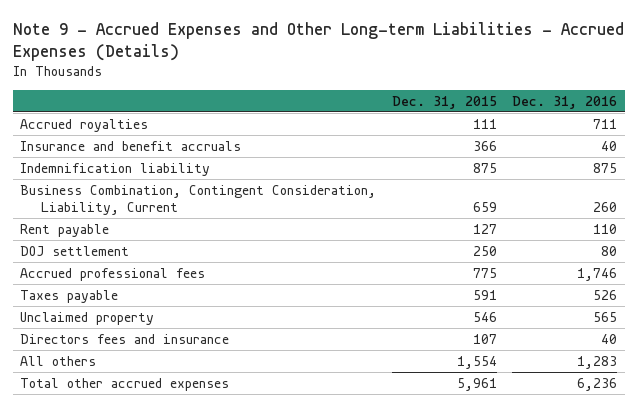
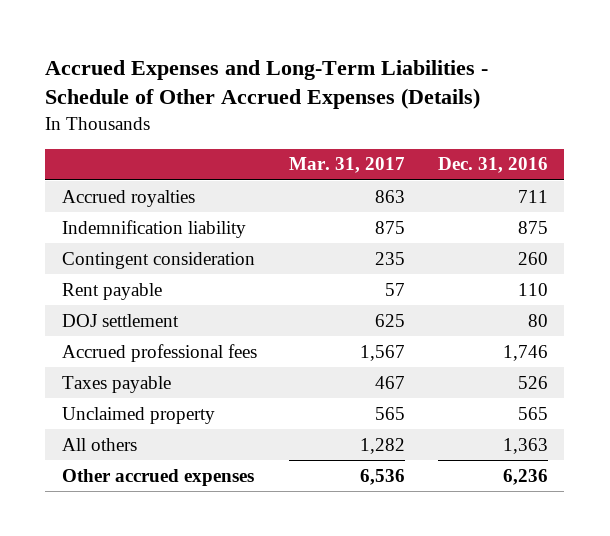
[12,21,624,61] Note 9 - Accrued Expenses and Other Long-term Liabilities - Accrued Expenses (Details) -> [45,59,489,110] Accrued Expenses and Long-Term Liabilities - Schedule of Other Accrued Expenses (Details)
[391,96,497,110] Dec. 31, 2015 -> none
none -> [289,157,406,174] Mar. 31, 2017
[20,140,242,151] Insurance and benefit accruals -> none
[20,184,377,216] Business Combination, Contingent Consideration, Liability, Current -> [61,251,255,269] Contingent consideration
[20,333,230,344] Directors fees and insurance -> none
[576,355,617,369] 1,283 -> [503,437,549,454] 1,363
[20,377,230,391] Total other accrued expenses -> [61,468,254,486] Other accrued expenses

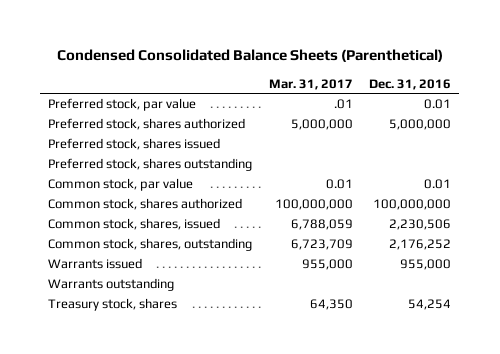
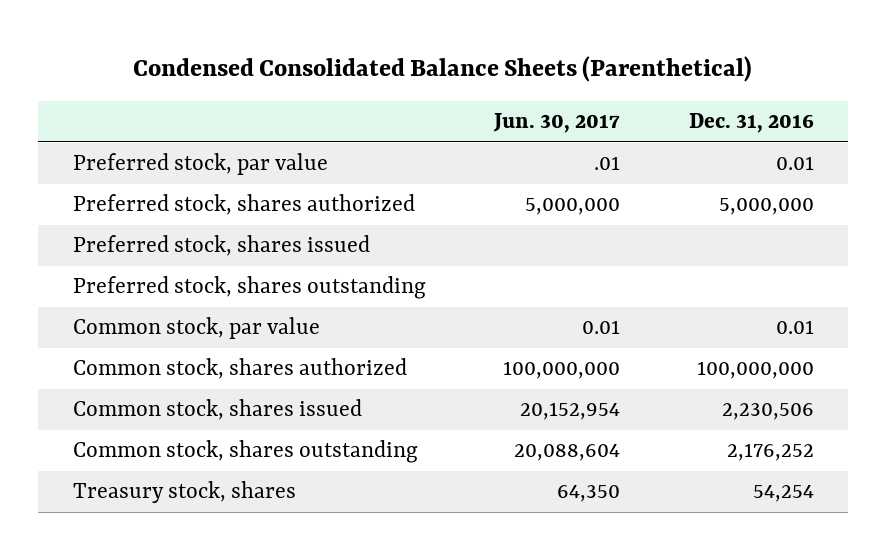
[268,78,353,90] Mar. 31, 2017 -> none
none -> [493,113,621,134] Jun. 30, 2017
[48,258,143,270] Warrants issued -> none
[48,278,175,292] Warrants outstanding -> none
[48,218,221,231] Common stock, shares, issued -> [72,399,362,421] Common stock, shares issued
[48,238,253,252] Common stock, shares, outstanding -> [72,440,418,464] Common stock, shares outstanding

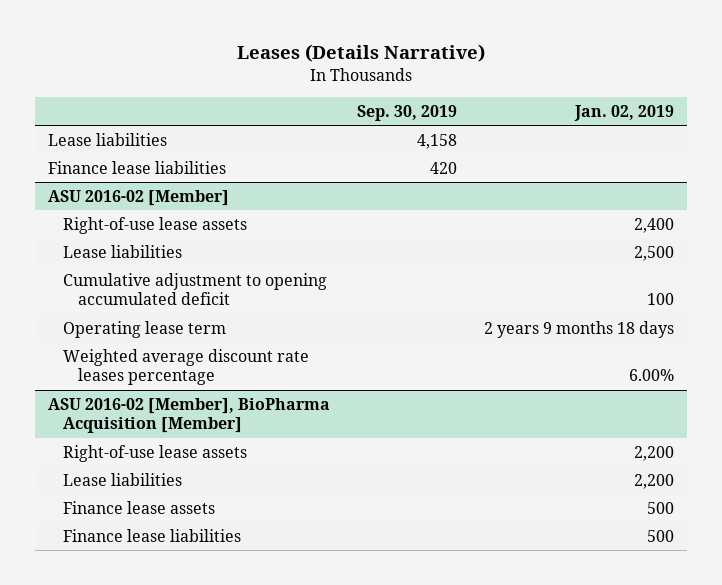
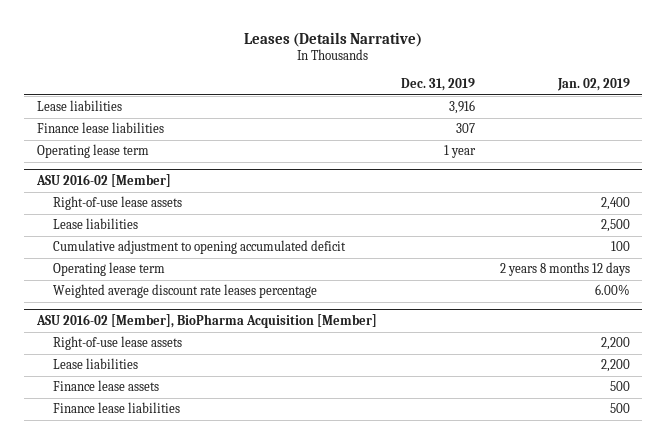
[356,104,457,121] Sep. 30, 2019 -> none
none -> [401,78,476,92] Dec. 31, 2019
none -> [36,144,149,159] Operating lease term
[483,320,674,338] 2 years 9 months 18 days -> [500,262,631,277] 2 years 8 months 12 days

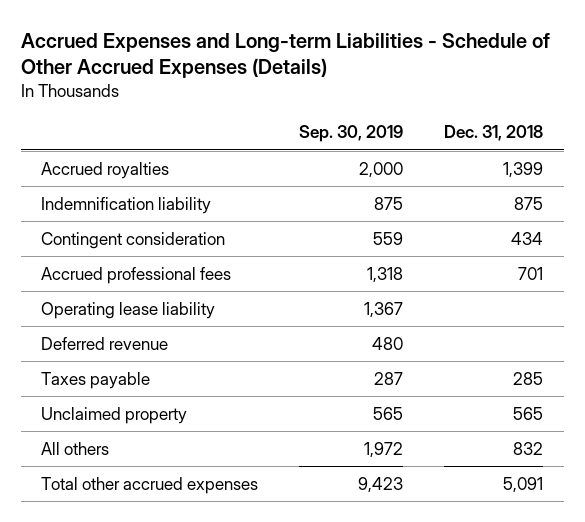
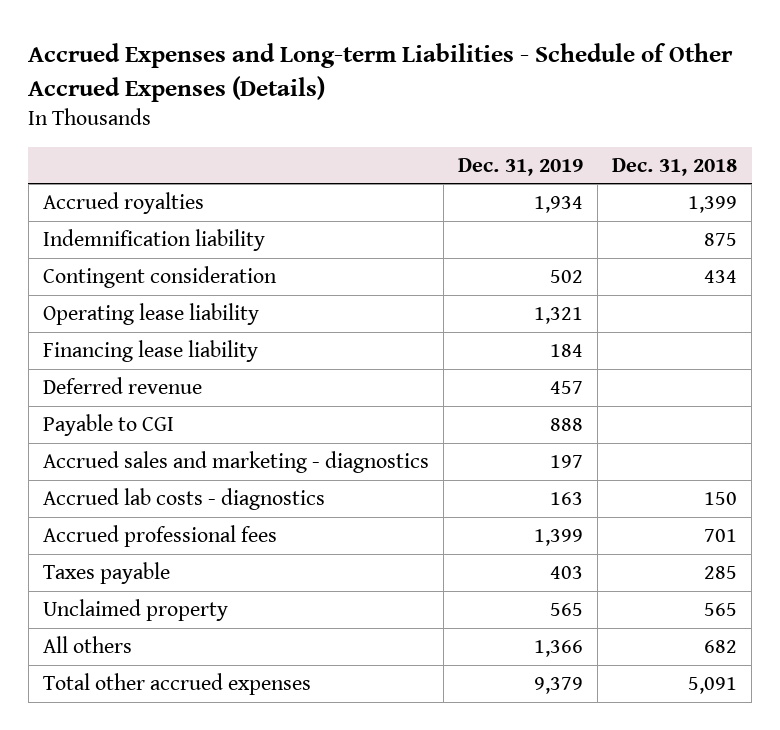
[299,125,404,143] Sep. 30, 2019 -> none
none -> [458,157,584,176] Dec. 31, 2019
none -> [42,340,258,363] Financing lease liability
none -> [42,414,174,437] Payable to CGI
none -> [42,451,429,474] Accrued sales and marketing - diagnostics
none -> [42,488,325,511] Accrued lab costs - diagnostics
[41,266,232,284] Accrued professional fees -> [42,525,277,548] Accrued professional fees
[513,441,544,455] 832 -> [704,640,738,654] 682

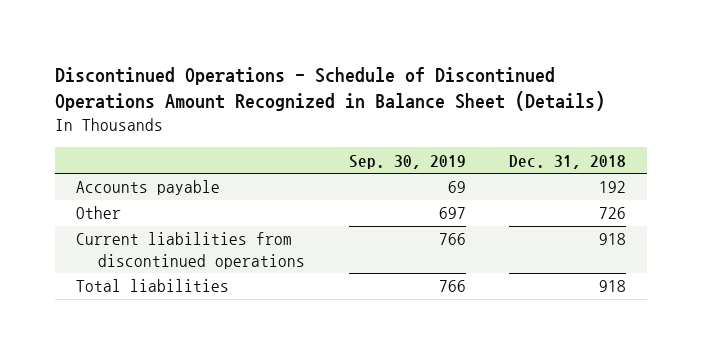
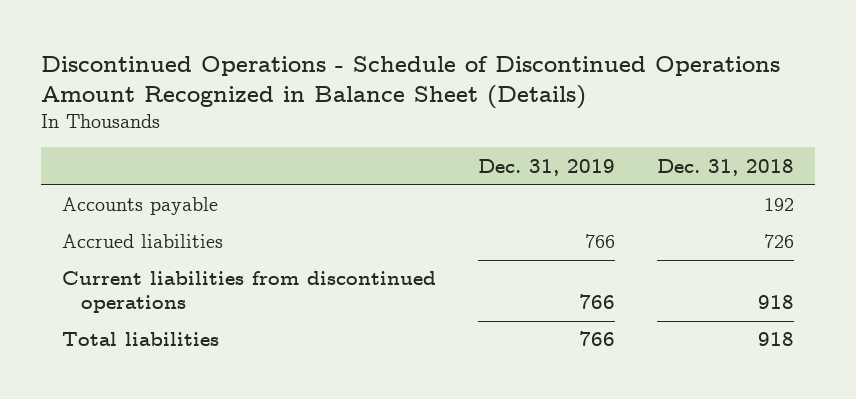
[348,154,466,169] Sep. 30, 2019 -> none
none -> [478,158,616,176] Dec. 31, 2019
[76,206,122,220] Other -> [62,234,224,249] Accrued liabilities

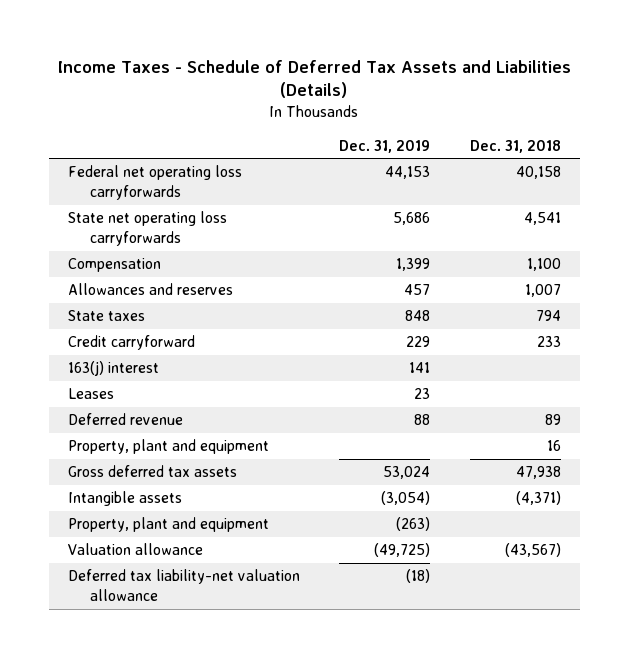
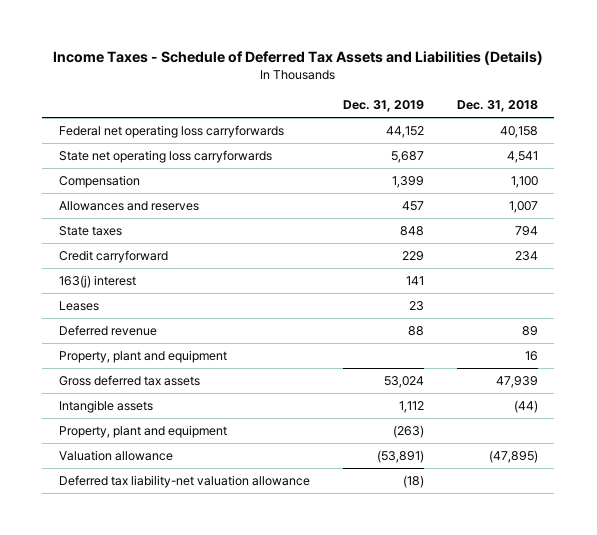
[385,166,431,180] 44,153 -> [385,126,424,139] 44,152
[393,212,431,226] 5,686 -> [390,151,424,164] 5,687
[536,336,561,348] 233 -> [514,251,538,262] 234
[515,466,561,480] 47,938 -> [495,376,538,389] 47,939
[381,491,431,506] (3,054) -> [398,401,424,414] 1,112
[515,491,561,506] (4,371) -> [513,400,538,414] (44)
[374,543,431,558] (49,725) -> [376,450,424,464] (53,891)
[504,543,561,558] (43,567) -> [488,450,538,464] (47,895)

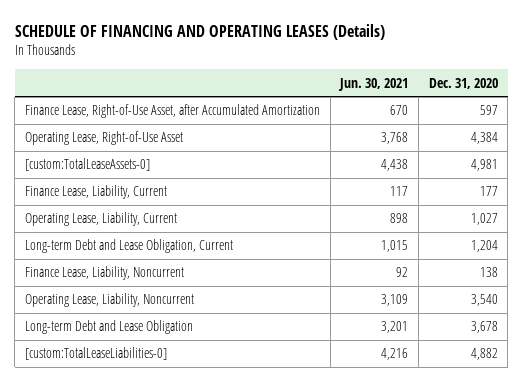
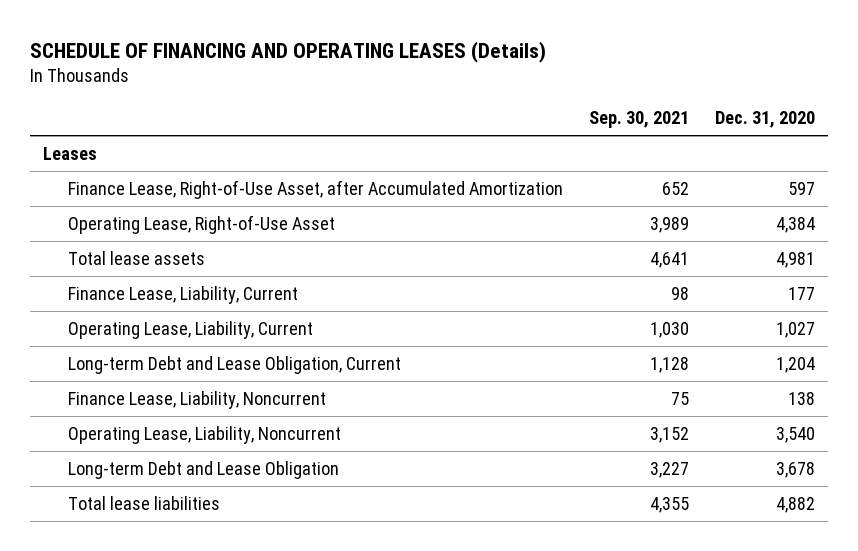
[338,77,409,91] Jun. 30, 2021 -> none
none -> [588,111,689,129] Sep. 30, 2021
none -> [42,146,97,160] Leases
[25,158,151,172] [custom:TotalLeaseAssets-0] -> [67,250,205,265] Total lease assets
[25,347,168,361] [custom:TotalLeaseLiabilities-0] -> [67,495,220,510] Total lease liabilities

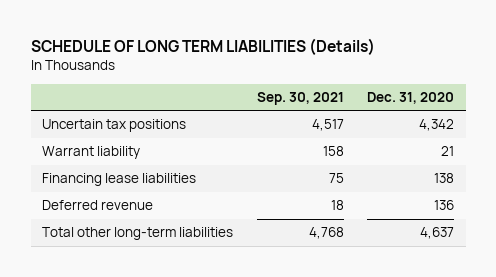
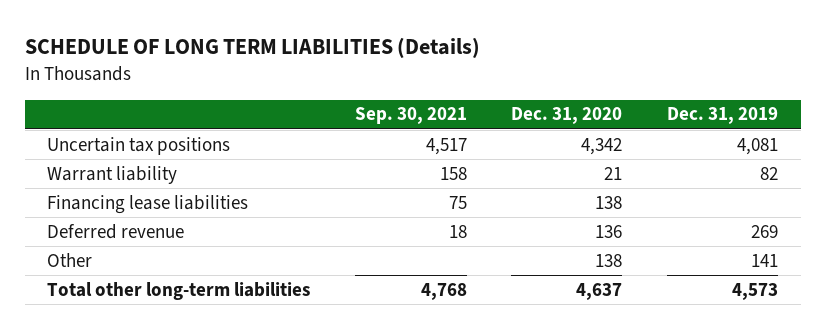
none -> [667,107,779,125] Dec. 31, 2019
none -> [46,252,92,267] Other

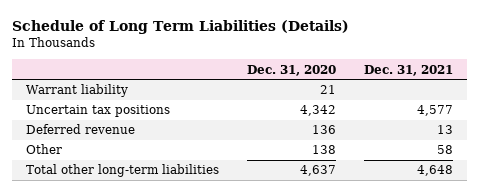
[24,37,480,59] SCHEDULE OF LONG TERM LIABILITIES (Details) -> [12,20,350,35] Schedule of Long Term Liabilities (Details)
[354,107,467,125] Sep. 30, 2021 -> none
[667,107,779,125] Dec. 31, 2019 -> none
none -> [364,64,454,76] Dec. 31, 2021
[46,194,248,214] Financing lease liabilities -> none
[46,136,230,155] Uncertain tax positions -> [26,105,171,118] Uncertain tax positions

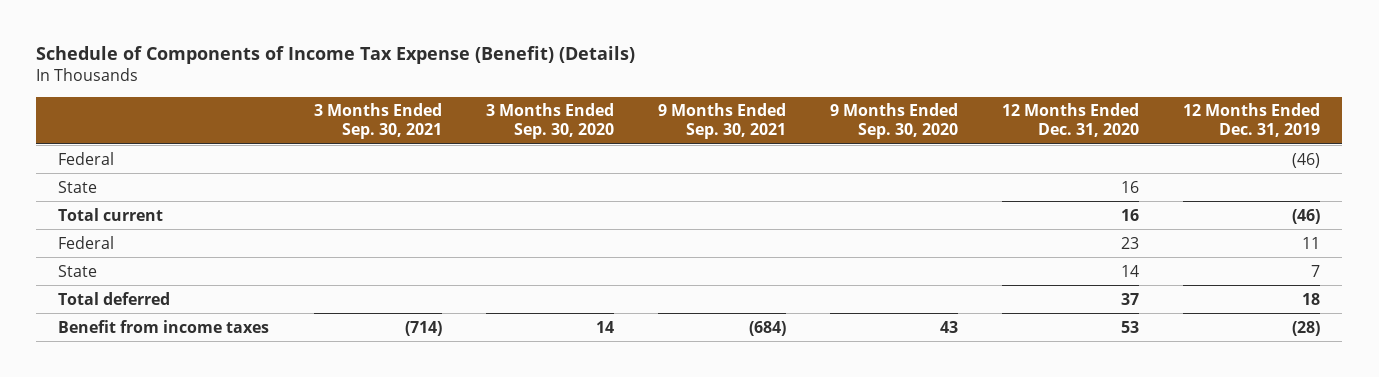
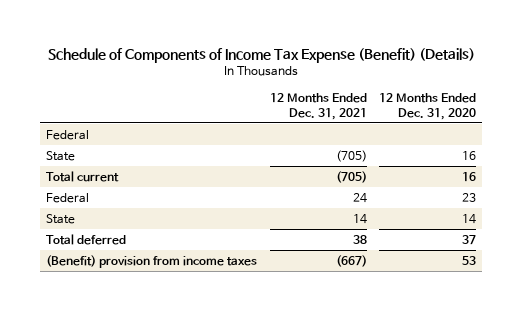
[313,103,442,140] 3 Months Ended Sep. 30, 2021 -> none
[485,103,614,140] 3 Months Ended Sep. 30, 2020 -> none
[657,103,786,140] 9 Months Ended Sep. 30, 2021 -> none
[829,103,958,140] 9 Months Ended Sep. 30, 2020 -> none
[1183,103,1321,138] 12 Months Ended Dec. 31, 2019 -> none
none -> [269,92,367,120] 12 Months Ended Dec. 31, 2021
[58,319,270,333] Benefit from income taxes -> [46,254,258,268] (Benefit) provision from income taxes

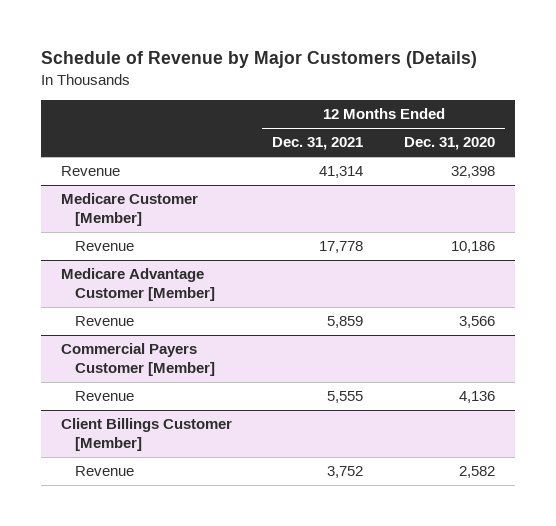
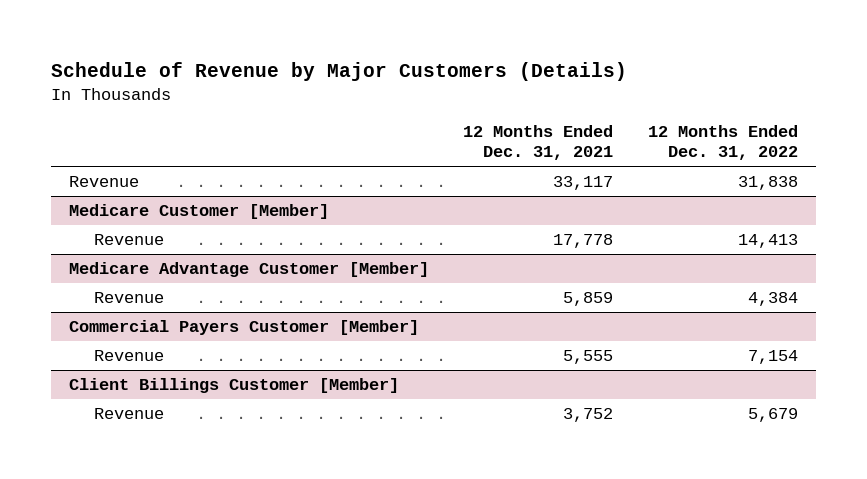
[403,137,495,151] Dec. 31, 2020 -> none
none -> [648,124,799,161] 12 Months Ended Dec. 31, 2022
[319,166,364,179] 41,314 -> [553,175,614,190] 33,117

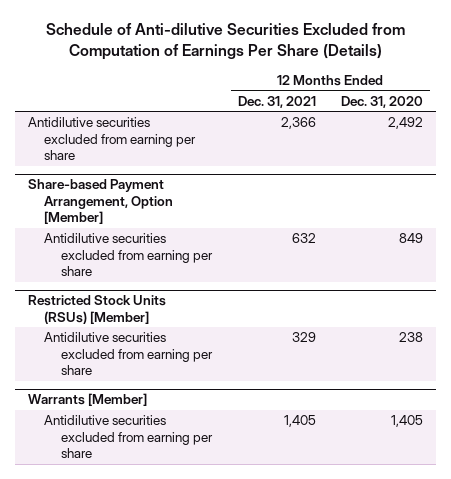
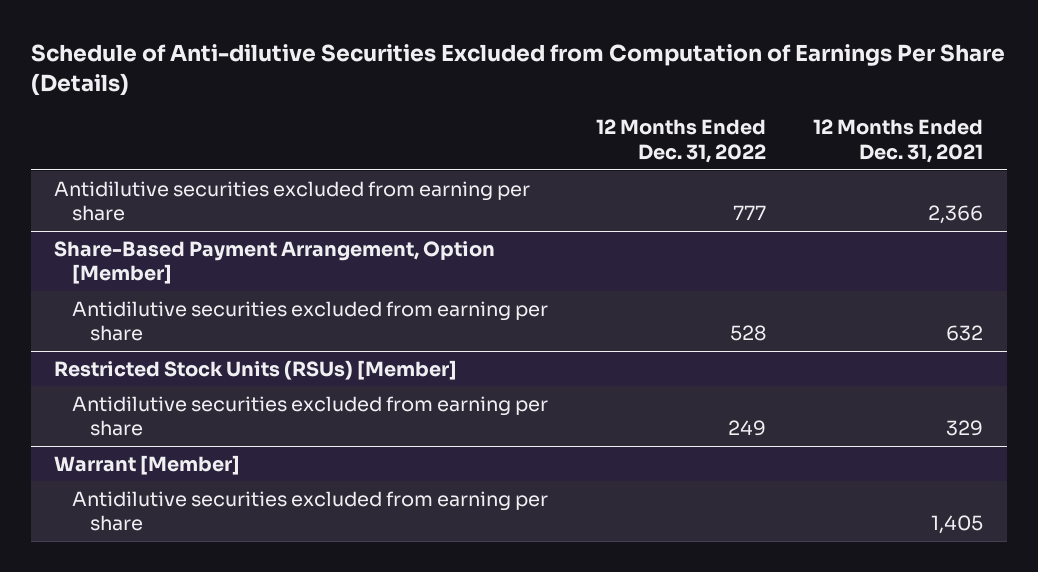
[341,95,424,108] Dec. 31, 2020 -> none
none -> [595,119,766,164] 12 Months Ended Dec. 31, 2022
[27,179,174,225] Share-based Payment Arrangement, Option [Member] -> [54,240,496,285] Share-Based Payment Arrangement, Option [Member]
[27,393,147,407] Warrants [Member] -> [54,454,241,475] Warrant [Member]

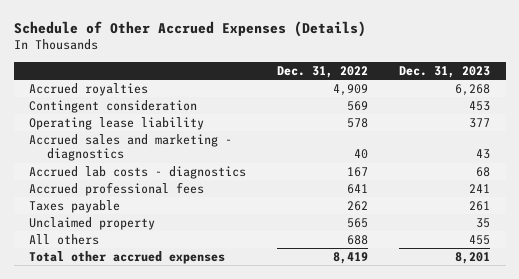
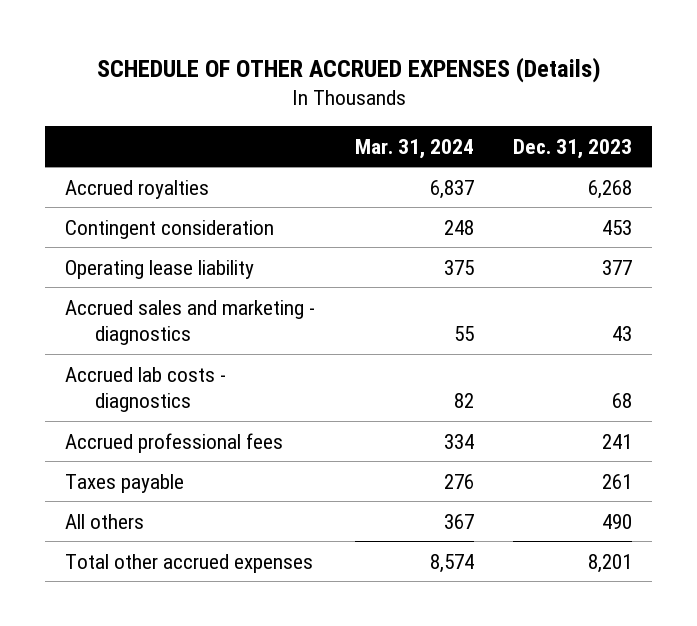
[13,20,366,37] Schedule of Other Accrued Expenses (Details) -> [96,57,601,84] SCHEDULE OF OTHER ACCRUED EXPENSES (Details)
[277,65,369,78] Dec. 31, 2022 -> none
none -> [354,138,474,159] Mar. 31, 2024
[29,217,156,231] Unclaimed property -> none
[469,235,491,246] 455 -> [602,513,633,529] 490

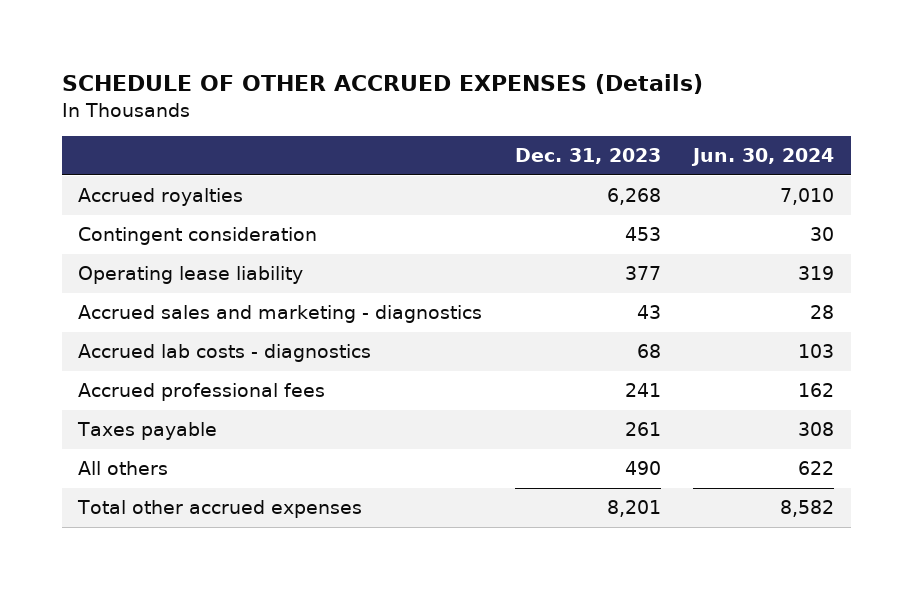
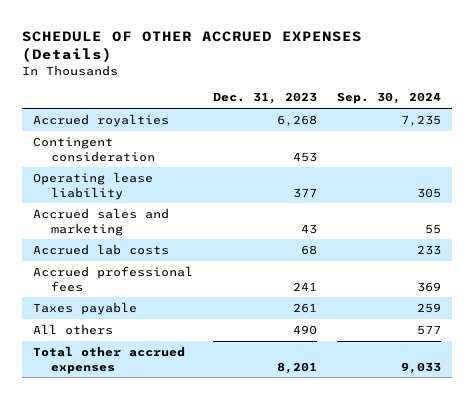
[691,148,835,167] Jun. 30, 2024 -> none
none -> [337,92,442,105] Sep. 30, 2024
[78,305,483,324] Accrued sales and marketing - diagnostics -> [32,208,169,236] Accrued sales and marketing
[78,344,372,363] Accrued lab costs - diagnostics -> [32,244,169,256] Accrued lab costs

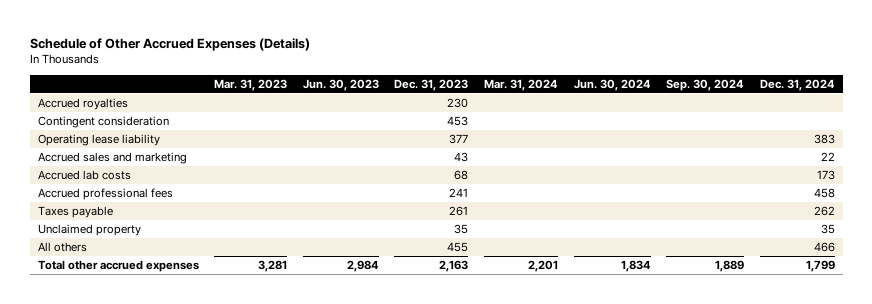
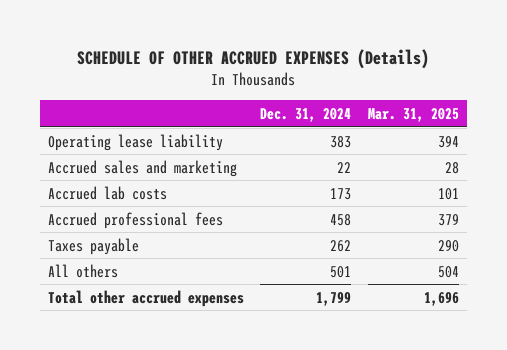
[29,37,310,51] Schedule of Other Accrued Expenses (Details) -> [77,49,430,70] SCHEDULE OF OTHER ACCRUED EXPENSES (Details)
[214,78,288,91] Mar. 31, 2023 -> none
[302,78,379,91] Jun. 30, 2023 -> none
[394,78,469,91] Dec. 31, 2023 -> none
[484,78,559,91] Mar. 31, 2024 -> none
[573,78,651,91] Jun. 30, 2024 -> none
[666,78,745,91] Sep. 30, 2024 -> none
none -> [367,107,459,122] Mar. 31, 2025
[37,98,128,111] Accrued royalties -> none
[37,116,169,129] Contingent consideration -> none
[37,224,141,237] Unclaimed property -> none
[813,242,835,253] 466 -> [330,265,352,278] 501

